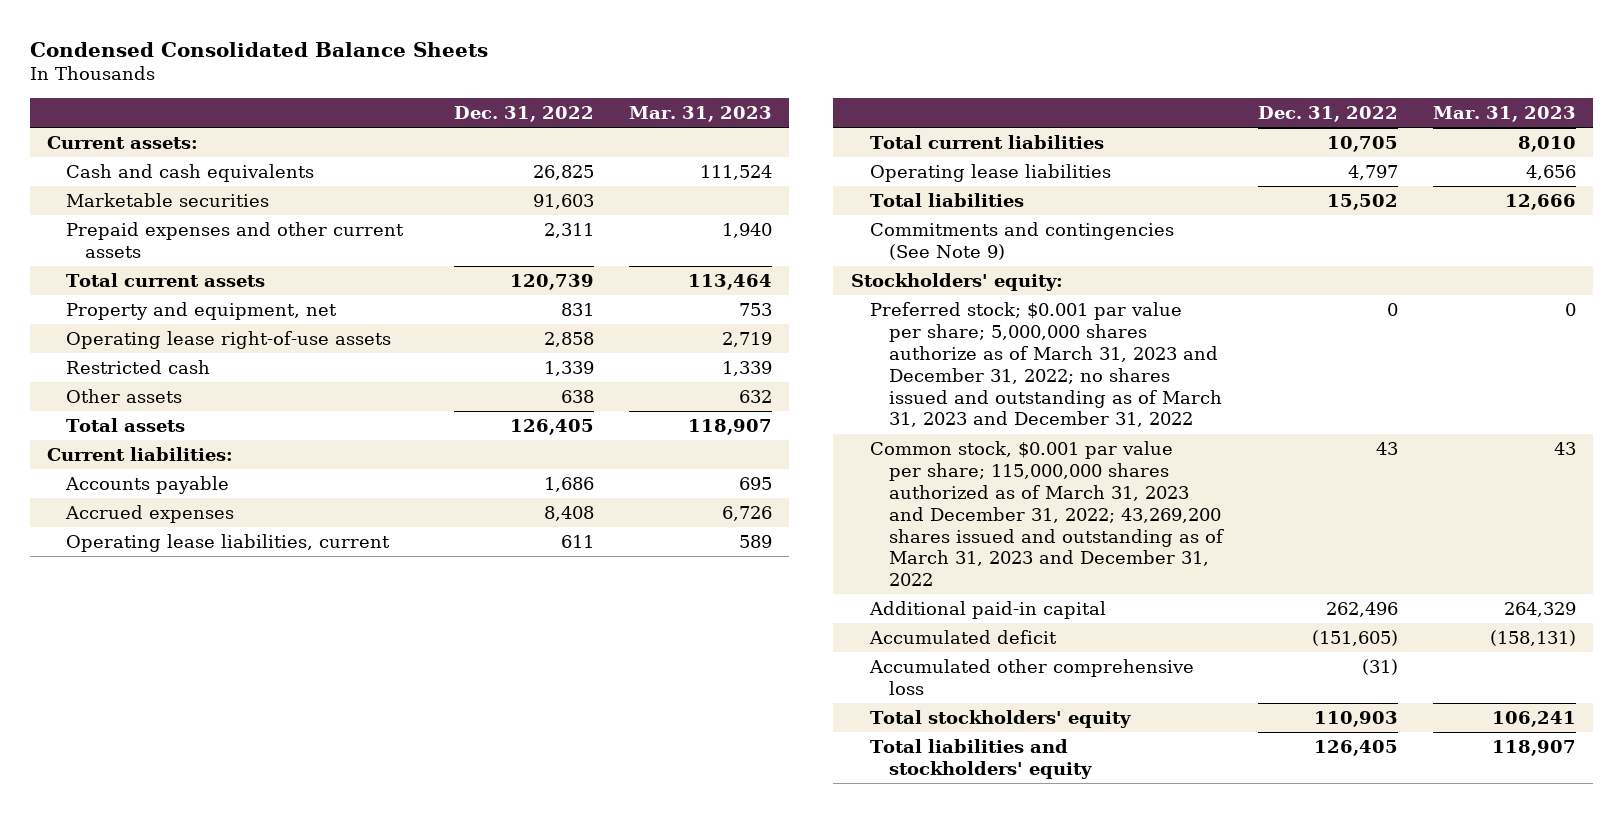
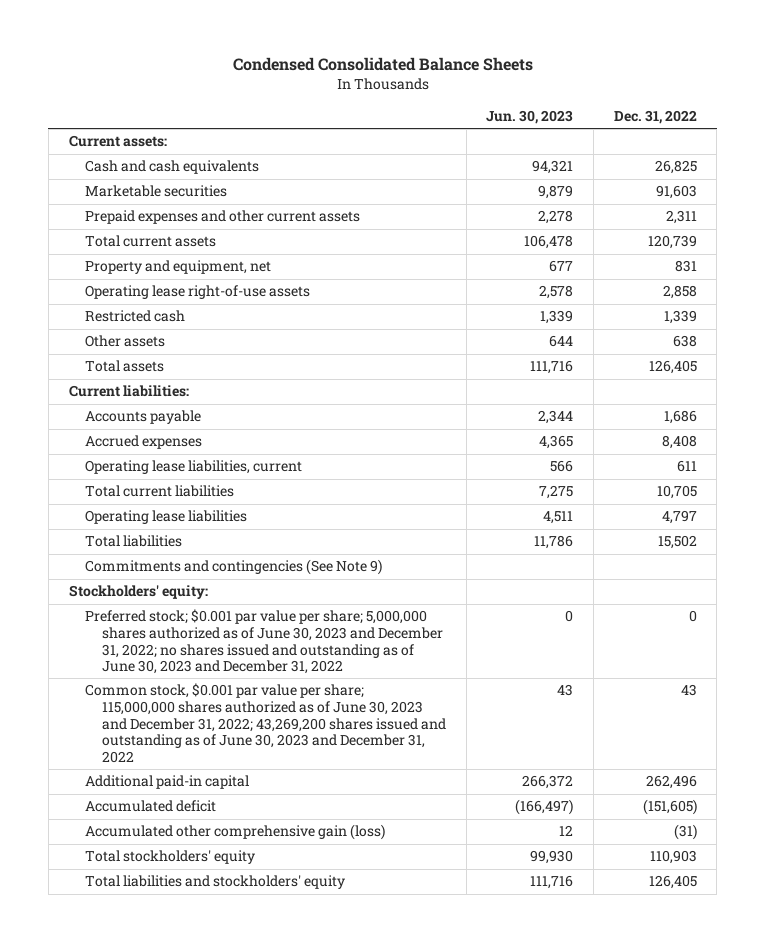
[628,105,772,122] Mar. 31, 2023 -> none
none -> [486,109,574,124] Jun. 30, 2023
[869,301,1222,428] Preferred stock; $0.001 par value per share; 5,000,000 shares authorize as of March 31, 2023 and December 31, 2022; no shares issued and outstanding as of March 31, 2023 and December 31, 2022 -> [85,609,444,675] Preferred stock; $0.001 par value per share; 5,000,000 shares authorized as of June 30, 2023 and December 31, 2022; no shares issued and outstanding as of June 30, 2023 and December 31, 2022
[869,440,1224,587] Common stock, $0.001 par value per share; 115,000,000 shares authorized as of March 31, 2023 and December 31, 2022; 43,269,200 shares issued and outstanding as of March 31, 2023 and December 31, 2022 -> [85,683,447,763] Common stock, $0.001 par value per share; 115,000,000 shares authorized as of June 30, 2023 and December 31, 2022; 43,269,200 shares issued and outstanding as of June 30, 2023 and December 31, 2022
[868,658,1194,695] Accumulated other comprehensive loss -> [85,824,386,841] Accumulated other comprehensive gain (loss)

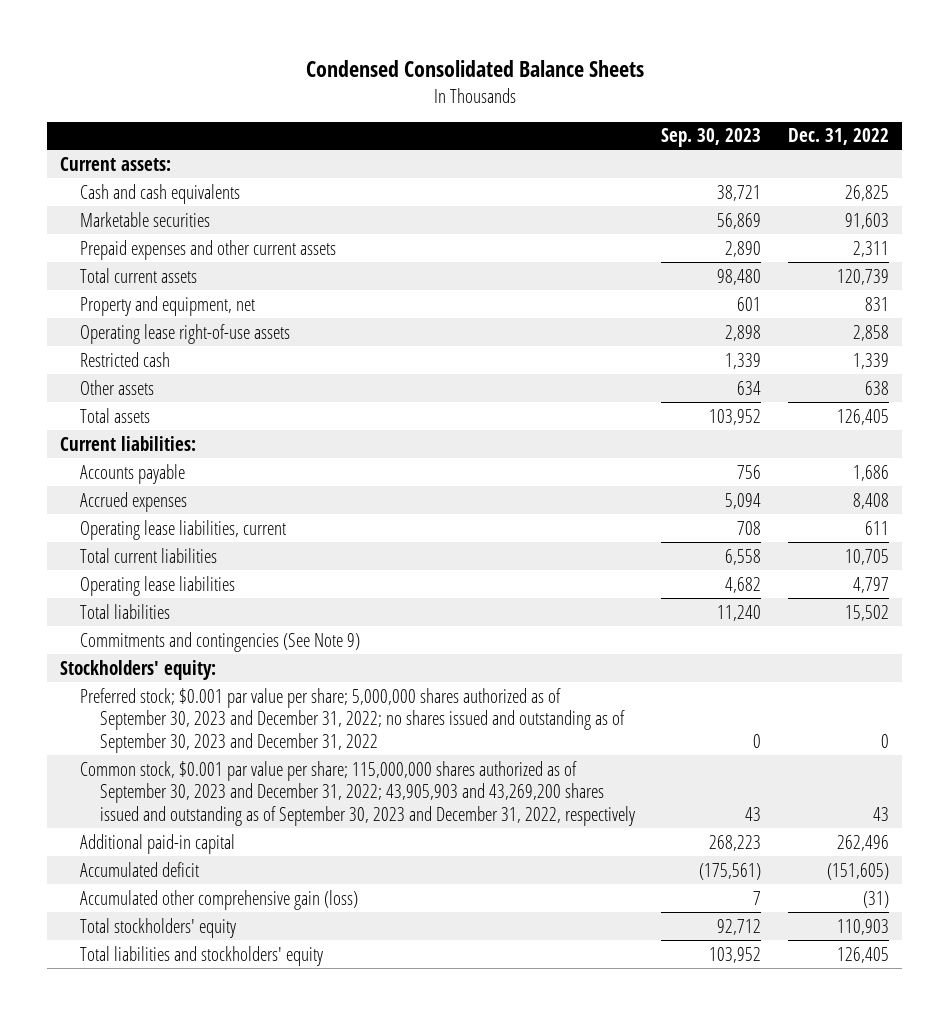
[486,109,574,124] Jun. 30, 2023 -> none
none -> [661,128,762,148] Sep. 30, 2023
[85,609,444,675] Preferred stock; $0.001 par value per share; 5,000,000 shares authorized as of June 30, 2023 and December 31, 2022; no shares issued and outstanding as of June 30, 2023 and December 31, 2022 -> [80,687,626,754] Preferred stock; $0.001 par value per share; 5,000,000 shares authorized as of September 30, 2023 and December 31, 2022; no shares issued and outstanding as of September 30, 2023 and December 31, 2022
[85,683,447,763] Common stock, $0.001 par value per share; 115,000,000 shares authorized as of June 30, 2023 and December 31, 2022; 43,269,200 shares issued and outstanding as of June 30, 2023 and December 31, 2022 -> [80,760,636,827] Common stock, $0.001 par value per share; 115,000,000 shares authorized as of September 30, 2023 and December 31, 2022; 43,905,903 and 43,269,200 shares issued and outstanding as of September 30, 2023 and December 31, 2022, respectively

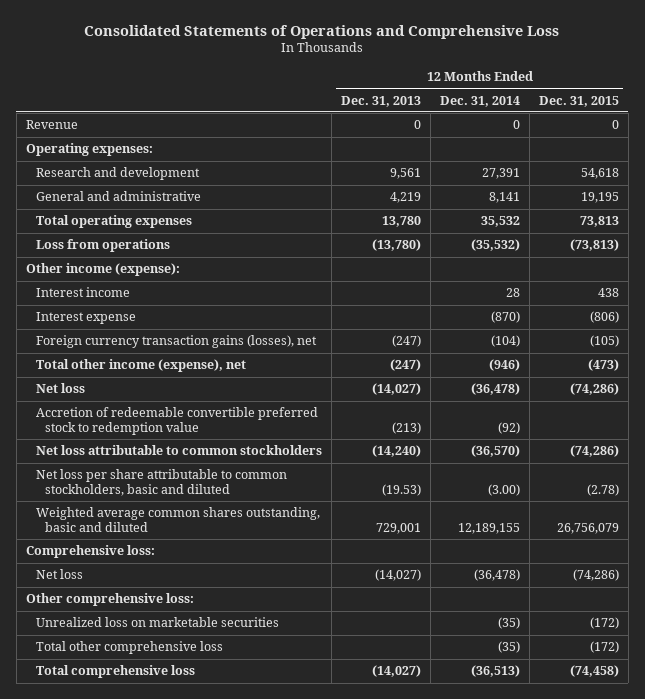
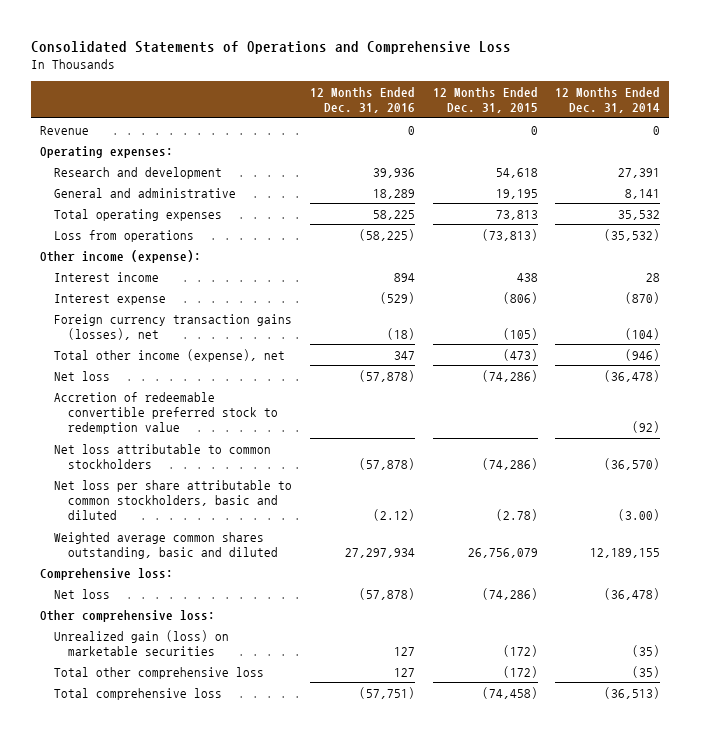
[340,95,421,107] Dec. 31, 2013 -> none
none -> [309,86,415,113] 12 Months Ended Dec. 31, 2016
[35,617,279,628] Unrealized loss on marketable securities -> [53,629,229,656] Unrealized gain (loss) on marketable securities

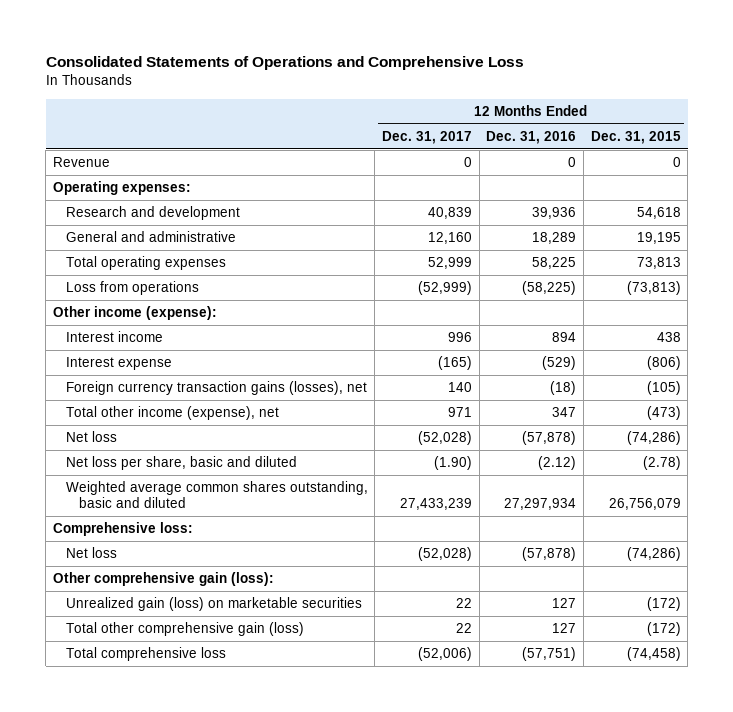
[555,86,661,113] 12 Months Ended Dec. 31, 2014 -> none
none -> [382,131,473,145] Dec. 31, 2017
[53,391,278,434] Accretion of redeemable convertible preferred stock to redemption value -> none
[53,443,271,469] Net loss attributable to common stockholders -> none
[53,479,292,520] Net loss per share attributable to common stockholders, basic and diluted -> [65,456,297,471] Net loss per share, basic and diluted
[40,609,216,622] Other comprehensive loss: -> [52,572,274,587] Other comprehensive gain (loss):
[53,666,264,679] Total other comprehensive loss -> [65,622,304,637] Total other comprehensive gain (loss)

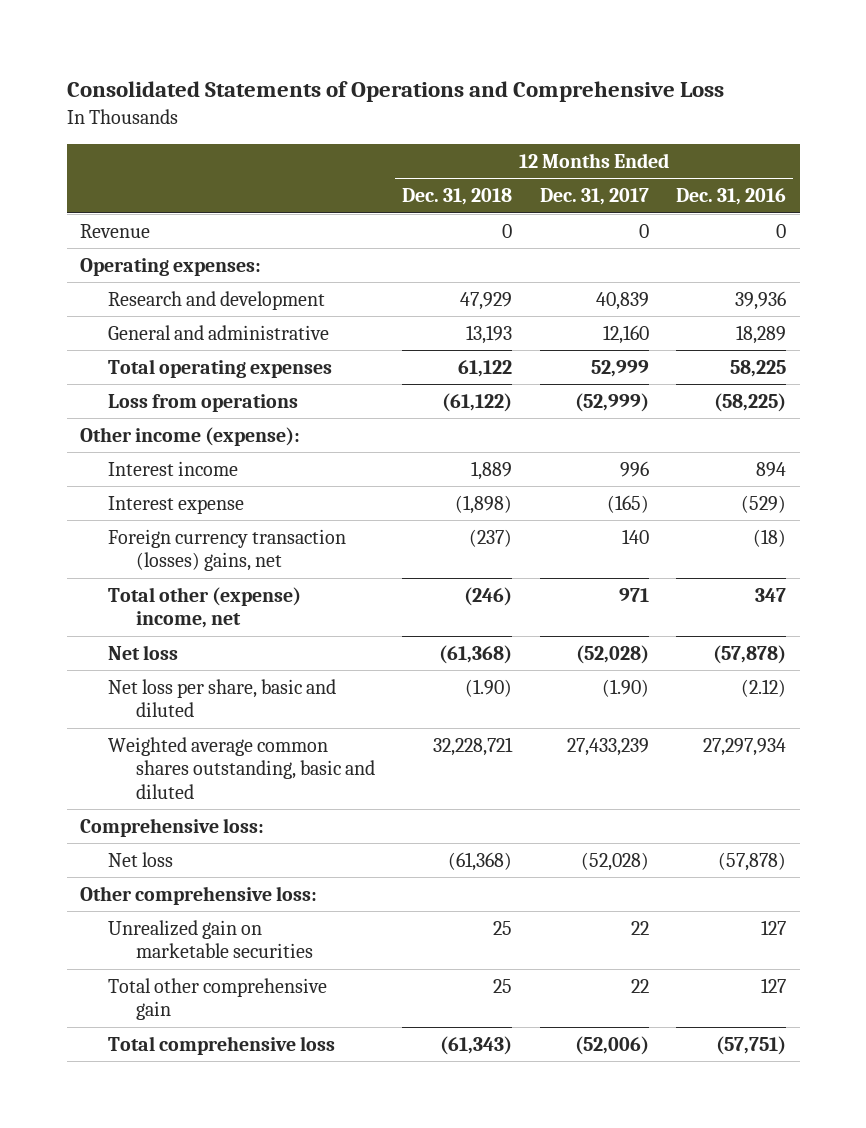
[590,131,681,145] Dec. 31, 2015 -> none
none -> [402,188,513,206] Dec. 31, 2018
[65,381,367,396] Foreign currency transaction gains (losses), net -> [108,528,347,572] Foreign currency transaction (losses) gains, net
[65,406,279,421] Total other income (expense), net -> [108,586,302,629] Total other (expense) income, net
[52,572,274,587] Other comprehensive gain (loss): -> [80,885,318,905] Other comprehensive loss:
[65,597,362,612] Unrealized gain (loss) on marketable securities -> [108,919,313,959] Unrealized gain on marketable securities
[65,622,304,637] Total other comprehensive gain (loss) -> [108,977,328,1021] Total other comprehensive gain

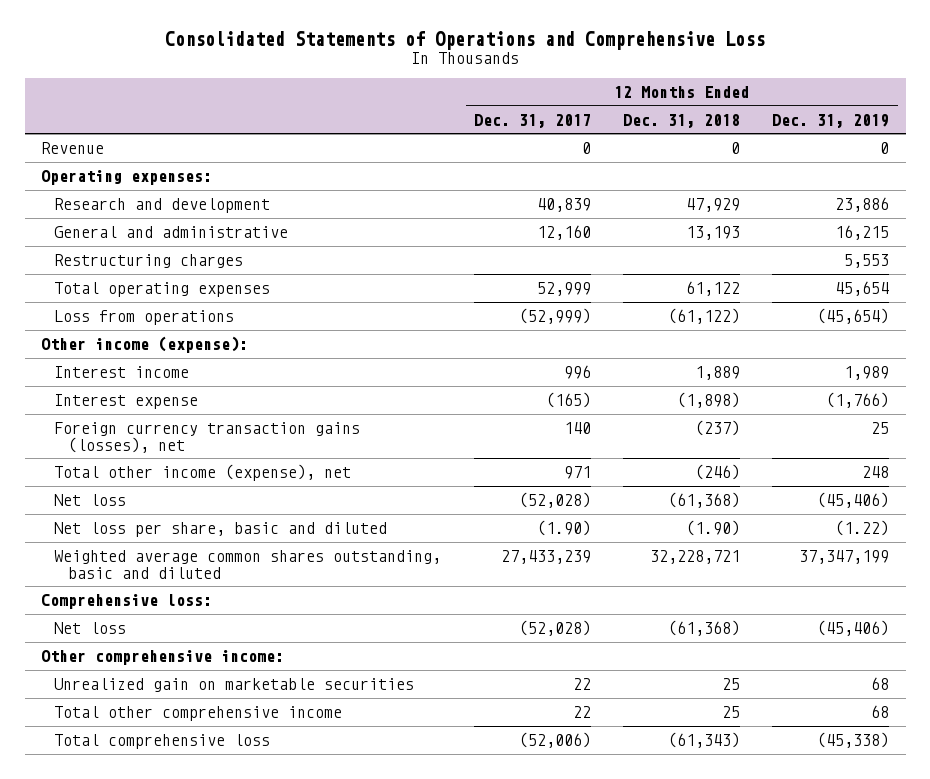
[676,188,787,206] Dec. 31, 2016 -> none
none -> [772,113,890,128] Dec. 31, 2019
none -> [54,254,244,269] Restructuring charges
[108,528,347,572] Foreign currency transaction (losses) gains, net -> [54,422,361,453] Foreign currency transaction gains (losses), net
[108,586,302,629] Total other (expense) income, net -> [54,464,352,482] Total other income (expense), net
[80,885,318,905] Other comprehensive loss: -> [40,650,284,666] Other comprehensive income:
[108,977,328,1021] Total other comprehensive gain -> [54,706,343,722] Total other comprehensive income

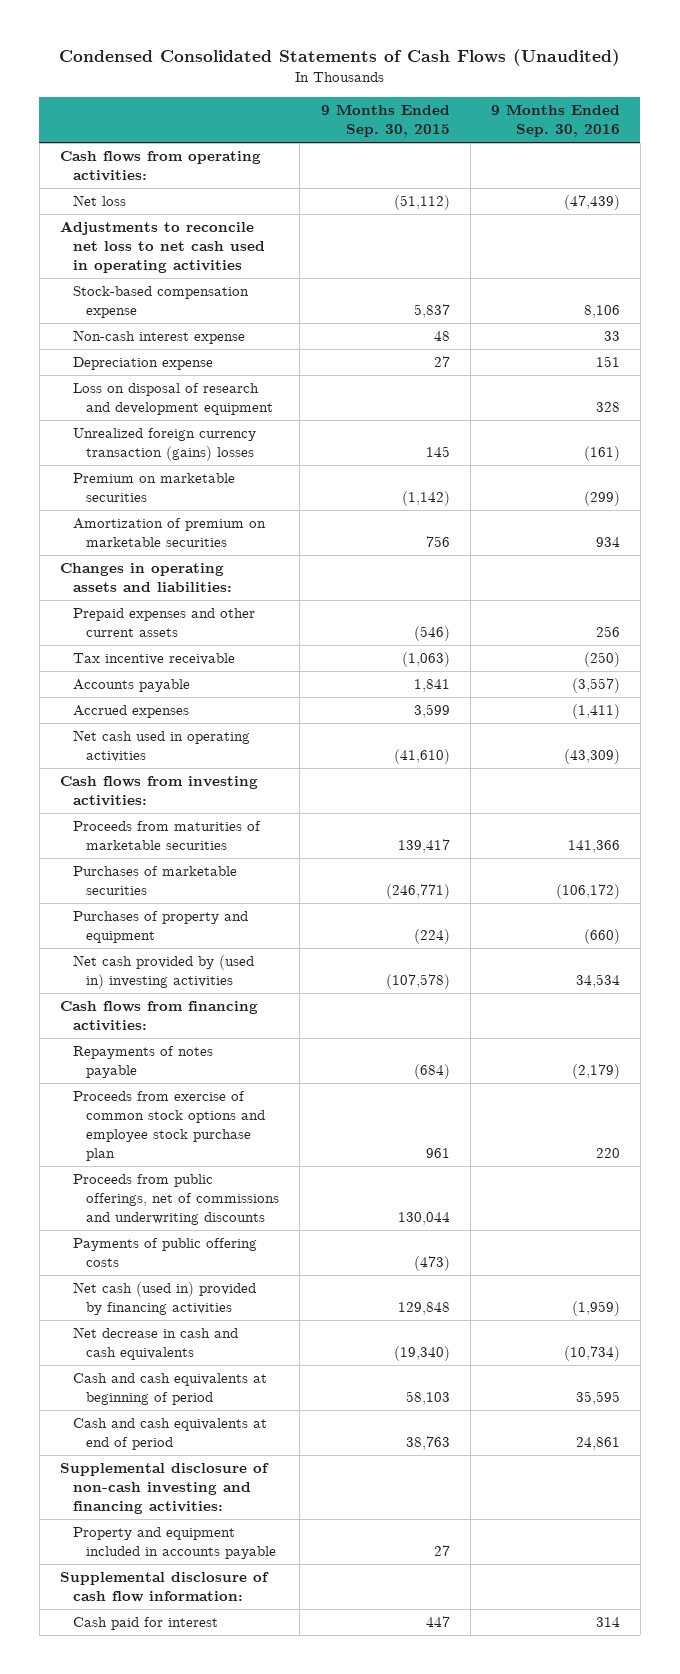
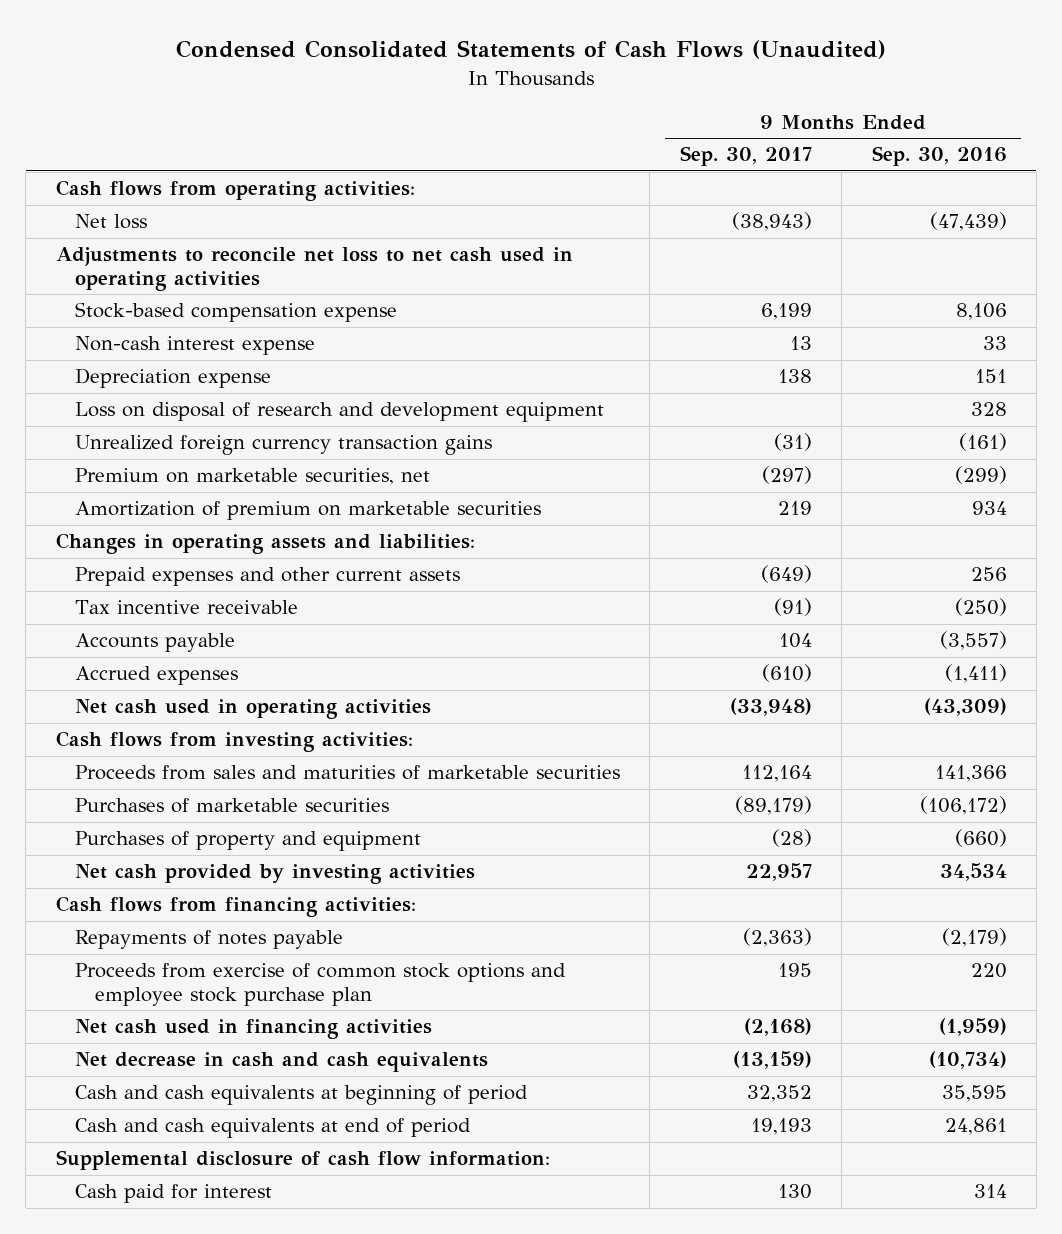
[320,104,450,138] 9 Months Ended Sep. 30, 2015 -> none
none -> [679,146,812,167] Sep. 30, 2017
[73,428,257,462] Unrealized foreign currency transaction (gains) losses -> [75,435,493,456] Unrealized foreign currency transaction gains
[73,473,236,503] Premium on marketable securities -> [75,468,431,486] Premium on marketable securities, net
[73,821,262,851] Proceeds from maturities of marketable securities -> [75,765,621,781] Proceeds from sales and maturities of marketable securities
[73,955,255,990] Net cash provided by (used in) investing activities -> [75,864,476,885] Net cash provided by investing activities
[73,1174,280,1226] Proceeds from public offerings, net of commissions and underwriting discounts -> none
[73,1238,258,1268] Payments of public offering costs -> none
[73,1282,257,1316] Net cash (used in) provided by financing activities -> [75,1019,433,1040] Net cash used in financing activities
[59,1463,269,1515] Supplemental disclosure of non-cash investing and financing activities: -> none
[73,1527,277,1560] Property and equipment included in accounts payable -> none

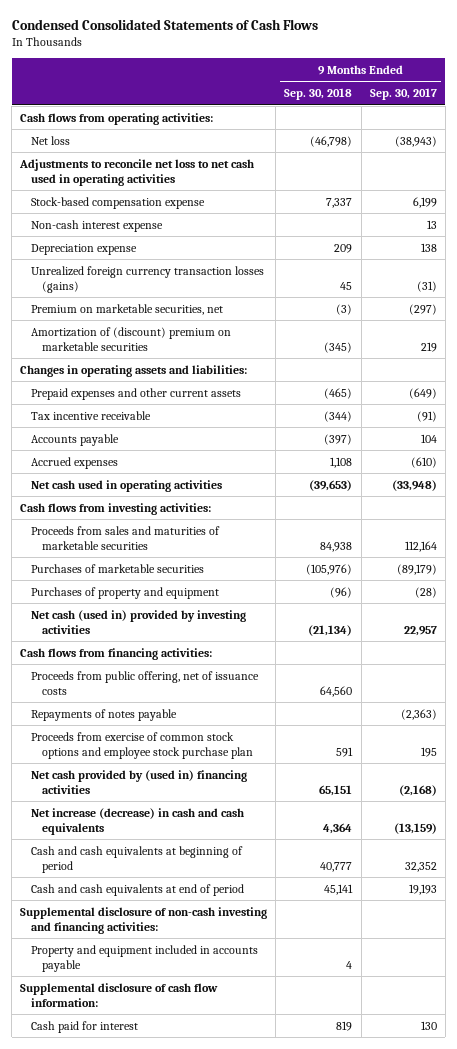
[176,40,887,60] Condensed Consolidated Statements of Cash Flows (Unaudited) -> [11,19,318,31] Condensed Consolidated Statements of Cash Flows
[871,146,1007,167] Sep. 30, 2016 -> none
none -> [284,88,353,101] Sep. 30, 2018
[75,402,605,423] Loss on disposal of research and development equipment -> none
[75,435,493,456] Unrealized foreign currency transaction gains -> [31,265,265,293] Unrealized foreign currency transaction losses (gains)
[75,501,542,521] Amortization of premium on marketable securities -> [31,326,232,351] Amortization of (discount) premium on marketable securities
[75,864,476,885] Net cash provided by investing activities -> [31,609,247,634] Net cash (used in) provided by investing activities
none -> [31,670,260,695] Proceeds from public offering, net of issuance costs
[75,1019,433,1040] Net cash used in financing activities -> [31,769,248,794] Net cash provided by (used in) financing activities
[75,1052,489,1073] Net decrease in cash and cash equivalents -> [31,807,245,835] Net increase (decrease) in cash and cash equivalents
none -> [20,906,268,934] Supplemental disclosure of non-cash investing and financing activities:
none -> [31,944,259,972] Property and equipment included in accounts payable

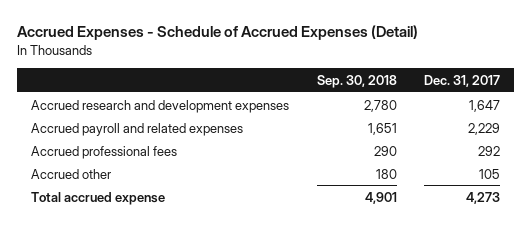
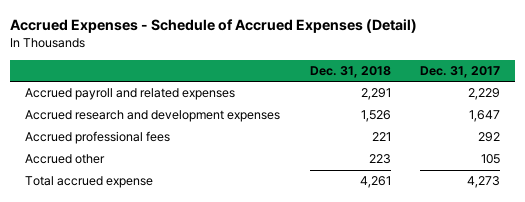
[316,74,397,88] Sep. 30, 2018 -> none
none -> [309,65,391,78] Dec. 31, 2018
[30,99,289,113] Accrued research and development expenses -> [25,110,281,123] Accrued research and development expenses

